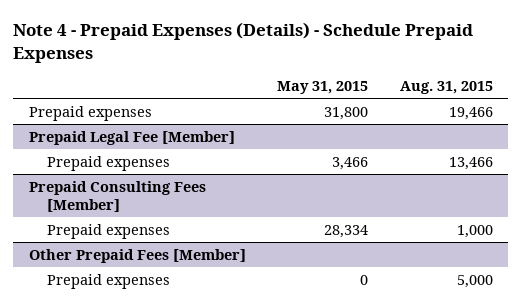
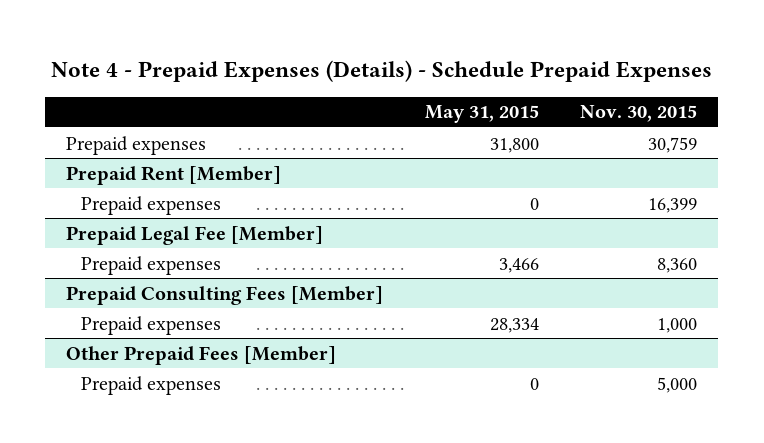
[399,81,493,95] Aug. 31, 2015 -> none
none -> [580,105,698,123] Nov. 30, 2015
none -> [66,165,282,185] Prepaid Rent [Member]
none -> [81,195,222,215] Prepaid expenses

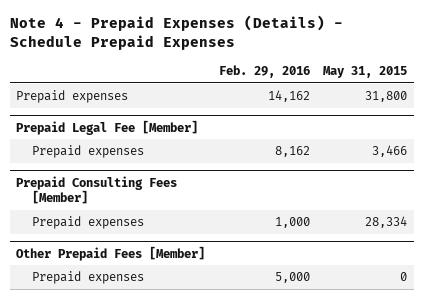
[580,105,698,123] Nov. 30, 2015 -> none
none -> [218,64,310,78] Feb. 29, 2016
[66,165,282,185] Prepaid Rent [Member] -> none
[81,195,222,215] Prepaid expenses -> none

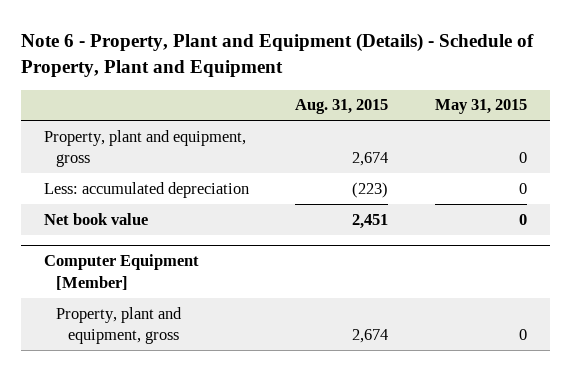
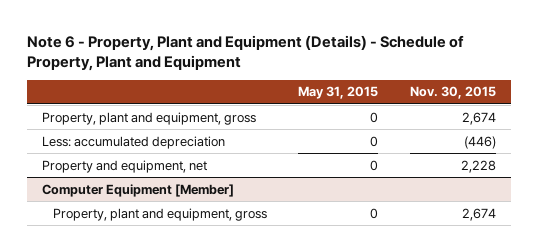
[295,99,389,115] Aug. 31, 2015 -> none
none -> [409,86,496,100] Nov. 30, 2015
[44,212,149,225] Net book value -> [42,159,208,173] Property and equipment, net

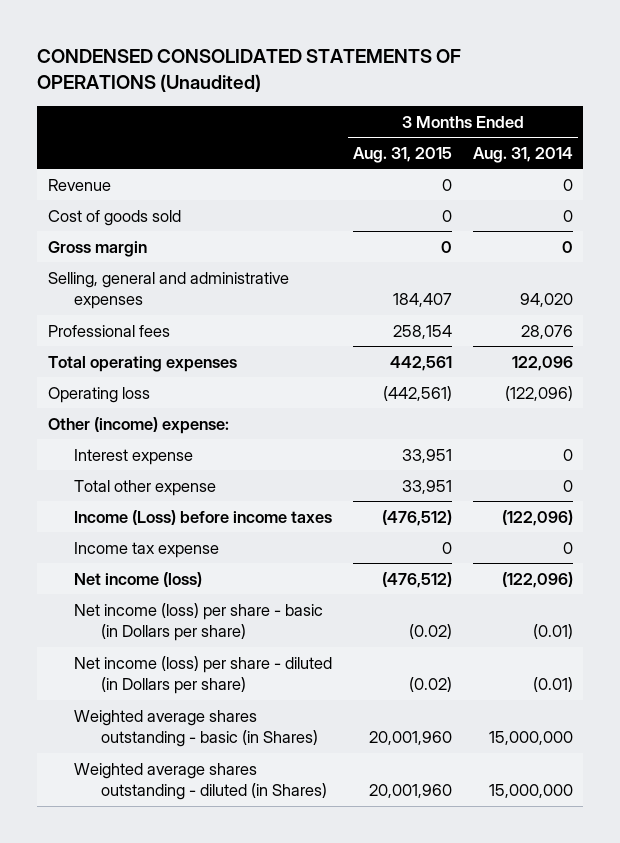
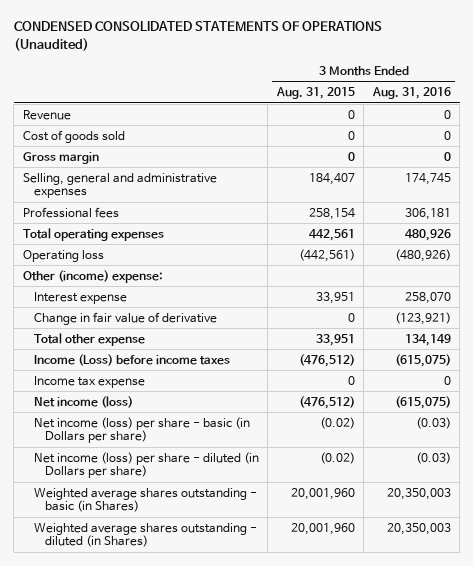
[472,146,573,163] Aug. 31, 2014 -> none
none -> [371,87,451,100] Aug. 31, 2016
none -> [33,311,217,325] Change in fair value of derivative

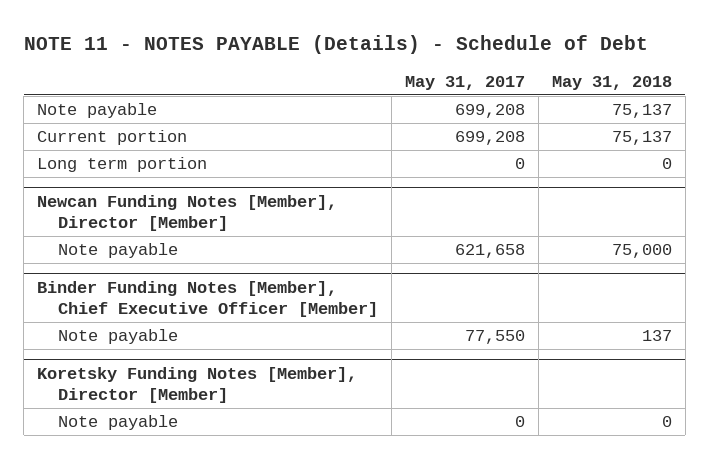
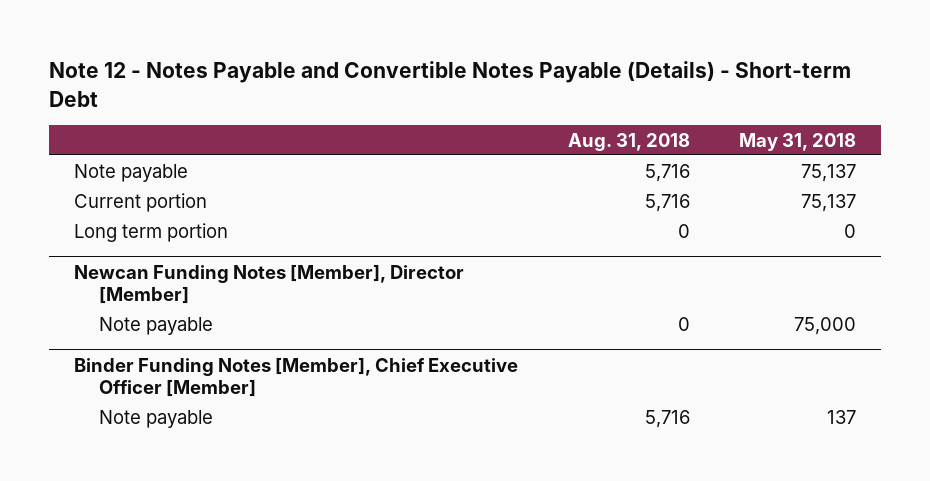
[23,35,648,55] NOTE 11 - NOTES PAYABLE (Details) - Schedule of Debt -> [49,60,852,107] Note 12 - Notes Payable and Convertible Notes Payable (Details) - Short-term Debt
[405,75,526,90] May 31, 2017 -> none
none -> [567,132,690,151] Aug. 31, 2018
[37,366,358,403] Koretsky Funding Notes [Member], Director [Member] -> none
[58,415,179,431] Note payable -> none

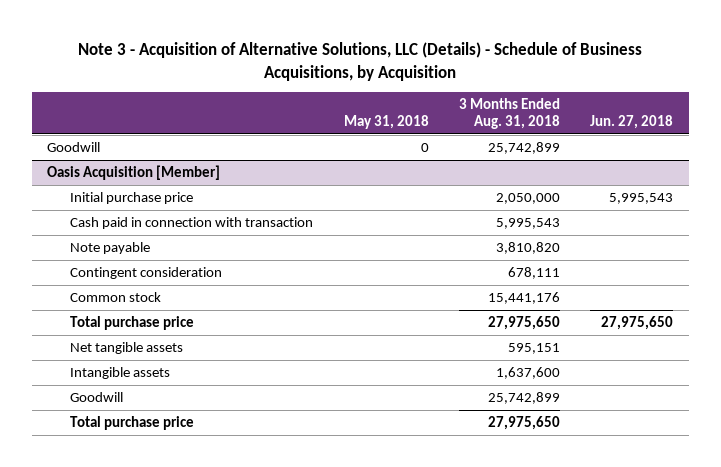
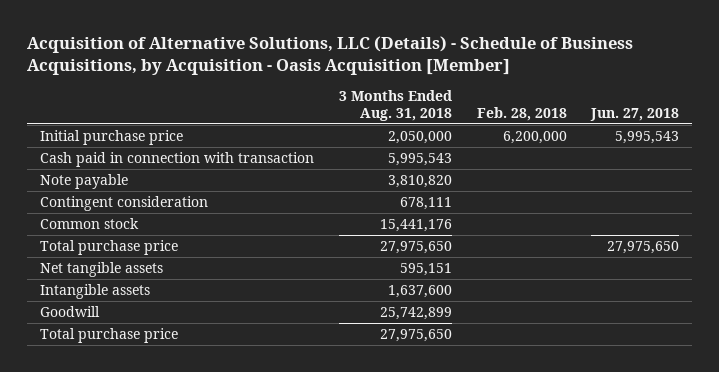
[78,41,643,81] Note 3 - Acquisition of Alternative Solutions, LLC (Details) - Schedule of Business Acquisitions, by Acquisition -> [27,36,634,76] Acquisition of Alternative Solutions, LLC (Details) - Schedule of Business Acquisitions, by Acquisition - Oasis Acquisition [Member]
[343,115,429,130] May 31, 2018 -> none
none -> [476,106,567,121] Feb. 28, 2018
[47,142,101,153] Goodwill -> none
[47,165,221,181] Oasis Acquisition [Member] -> none

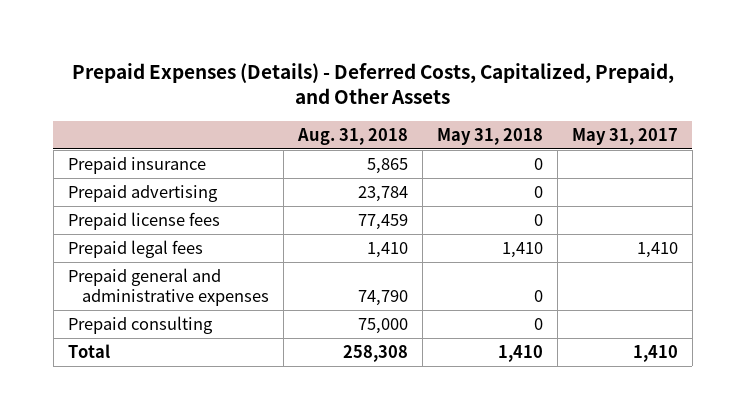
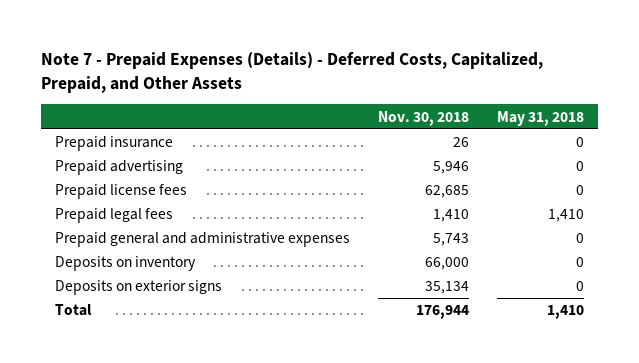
[71,62,674,105] Prepaid Expenses (Details) - Deferred Costs, Capitalized, Prepaid, and Other Assets -> [41,52,544,94] Note 7 - Prepaid Expenses (Details) - Deferred Costs, Capitalized, Prepaid, and Other Assets
[296,127,408,145] Aug. 31, 2018 -> none
[571,127,678,145] May 31, 2017 -> none
none -> [378,110,470,126] Nov. 30, 2018
[67,315,213,334] Prepaid consulting -> none
none -> [55,256,197,272] Deposits on inventory
none -> [55,280,223,296] Deposits on exterior signs

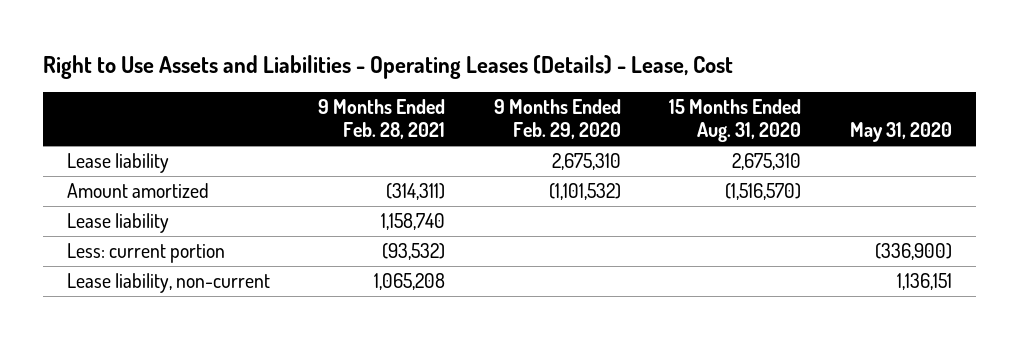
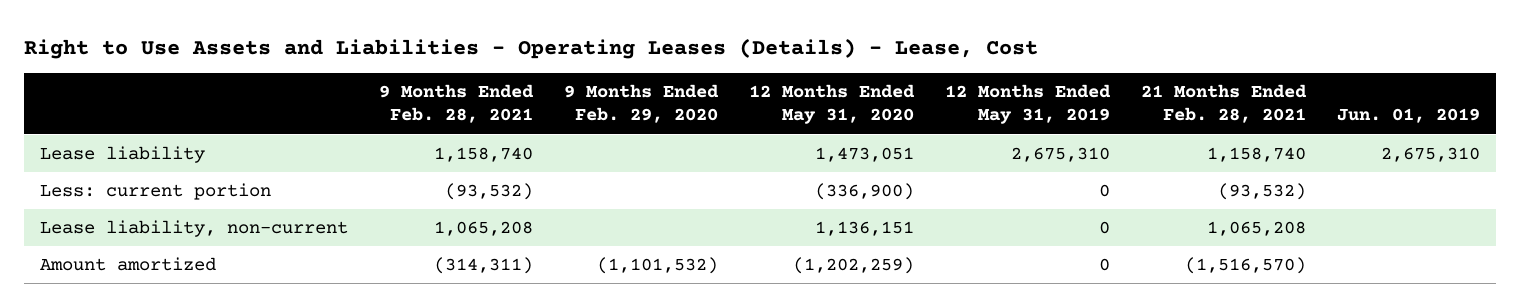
[669,99,802,143] 15 Months Ended Aug. 31, 2020 -> none
[849,122,952,143] May 31, 2020 -> none
none -> [748,84,915,125] 12 Months Ended May 31, 2020
none -> [944,84,1111,125] 12 Months Ended May 31, 2019
none -> [1141,84,1308,124] 21 Months Ended Feb. 28, 2021
none -> [1337,108,1481,124] Jun. 01, 2019
[66,153,169,174] Lease liability -> none
[66,183,209,199] Amount amortized -> [39,257,216,272] Amount amortized

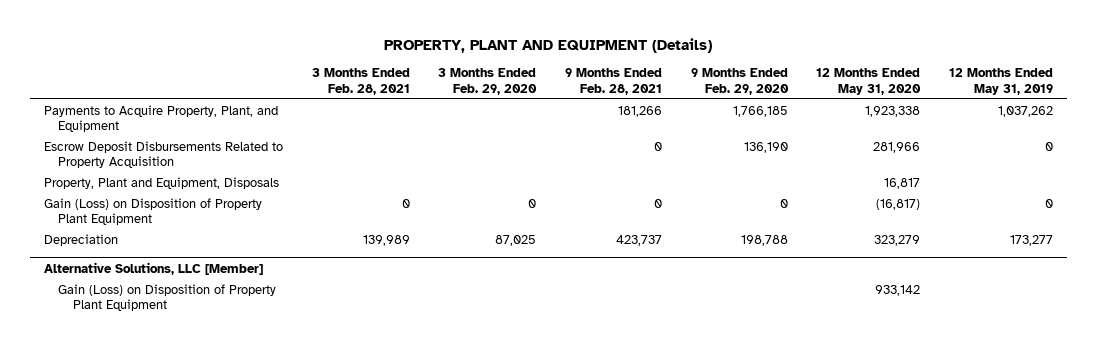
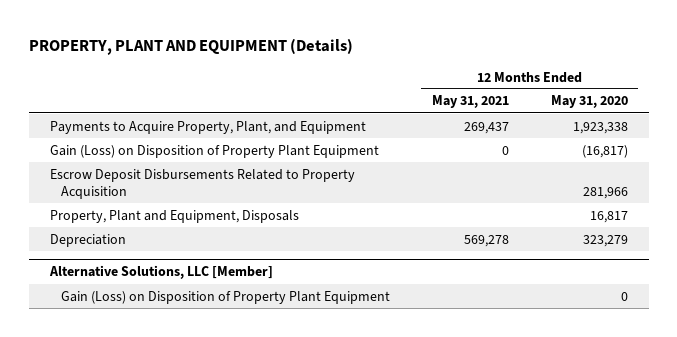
[311,68,410,95] 3 Months Ended Feb. 28, 2021 -> none
[438,68,538,95] 3 Months Ended Feb. 29, 2020 -> none
[564,68,662,95] 9 Months Ended Feb. 28, 2021 -> none
[690,68,789,95] 9 Months Ended Feb. 29, 2020 -> none
[948,68,1053,95] 12 Months Ended May 31, 2019 -> none
none -> [431,95,509,109] May 31, 2021
[43,197,262,226] Gain (Loss) on Disposition of Property Plant Equipment -> [49,144,379,158] Gain (Loss) on Disposition of Property Plant Equipment
[875,284,921,296] 933,142 -> [620,291,628,301] 0

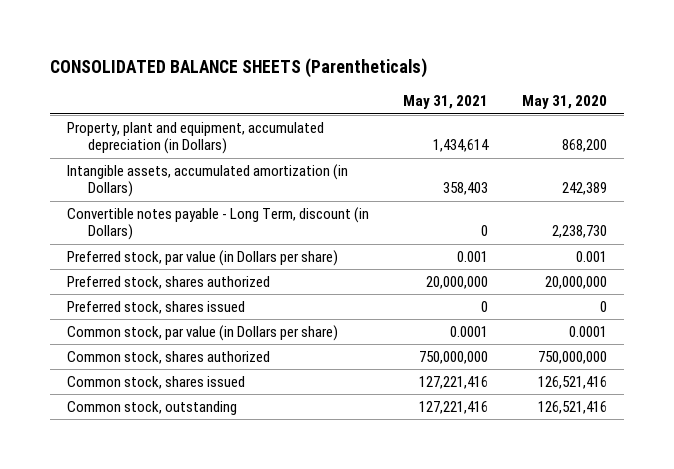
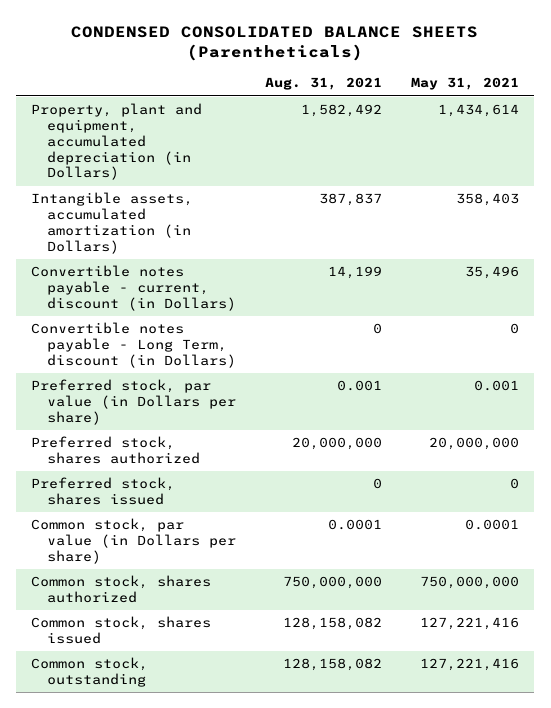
[49,58,427,79] CONSOLIDATED BALANCE SHEETS (Parentheticals) -> [71,25,479,61] CONDENSED CONSOLIDATED BALANCE SHEETS (Parentheticals)
[522,95,608,110] May 31, 2020 -> none
none -> [264,77,382,91] Aug. 31, 2021
none -> [31,265,236,311] Convertible notes payable - current, discount (in Dollars)

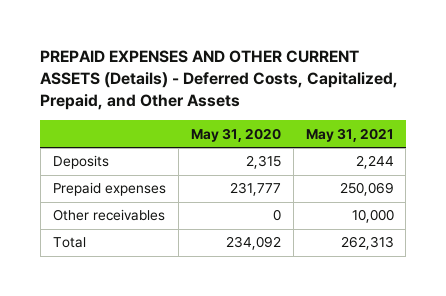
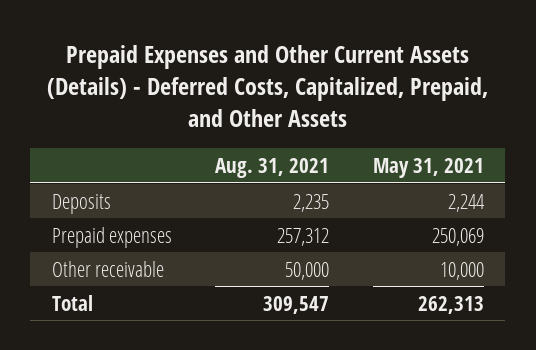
[40,50,399,111] PREPAID EXPENSES AND OTHER CURRENT ASSETS (Details) - Deferred Costs, Capitalized, Prepaid, and Other Assets -> [46,44,488,128] Prepaid Expenses and Other Current Assets (Details) - Deferred Costs, Capitalized, Prepaid, and Other Assets
[190,127,281,142] May 31, 2020 -> none
none -> [215,157,330,178] Aug. 31, 2021
[52,209,165,222] Other receivables -> [52,260,165,277] Other receivable

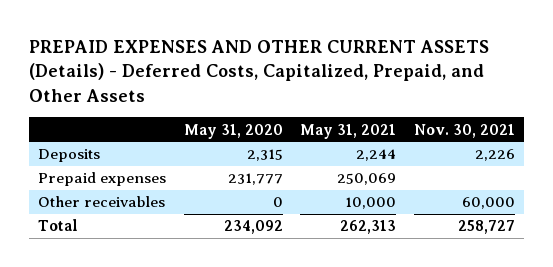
[46,44,488,128] Prepaid Expenses and Other Current Assets (Details) - Deferred Costs, Capitalized, Prepaid, and Other Assets -> [29,40,490,102] PREPAID EXPENSES AND OTHER CURRENT ASSETS (Details) - Deferred Costs, Capitalized, Prepaid, and Other Assets
[215,157,330,178] Aug. 31, 2021 -> none
none -> [183,123,283,139] May 31, 2020
none -> [413,123,515,138] Nov. 30, 2021
[52,260,165,277] Other receivable -> [37,196,165,208] Other receivables

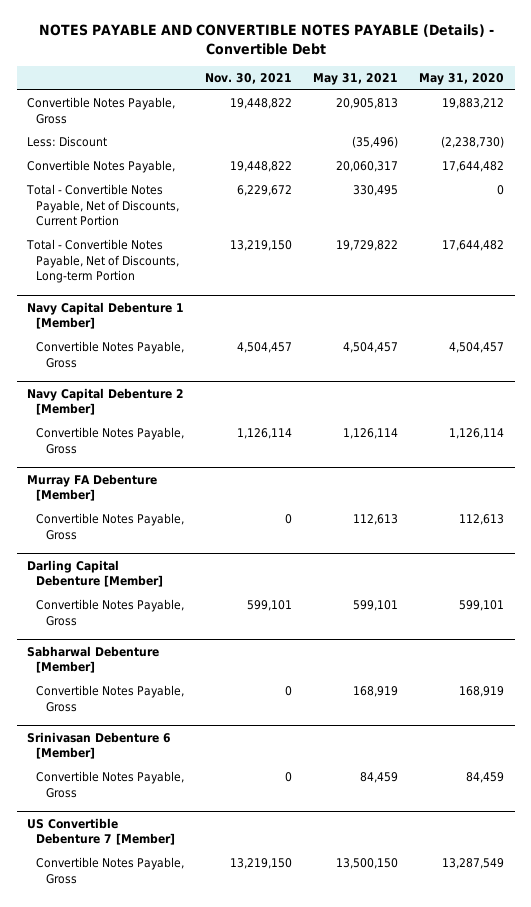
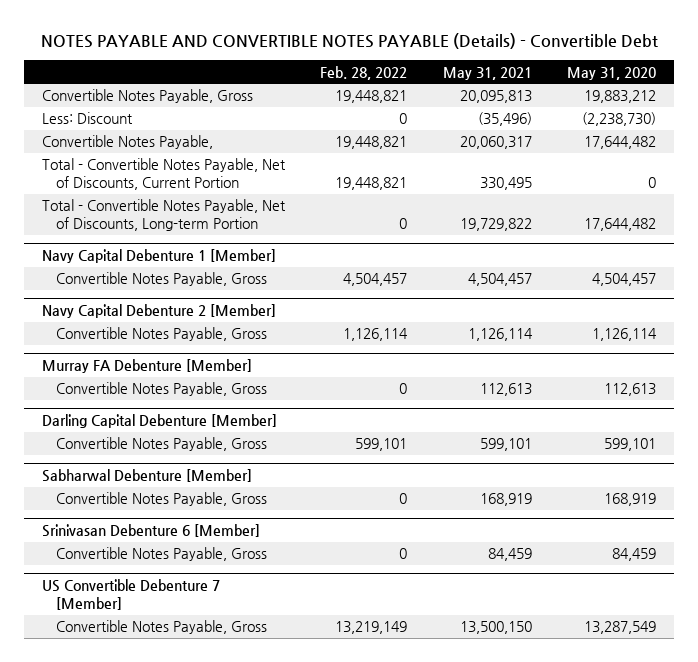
[205,73,293,85] Nov. 30, 2021 -> none
none -> [320,65,408,80] Feb. 28, 2022
[336,98,399,110] 20,905,813 -> [459,90,532,104] 20,095,813

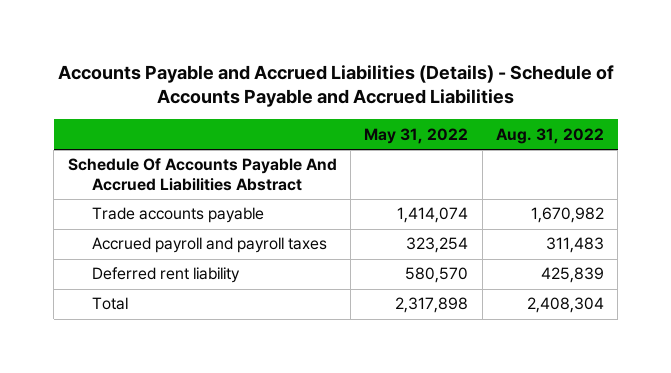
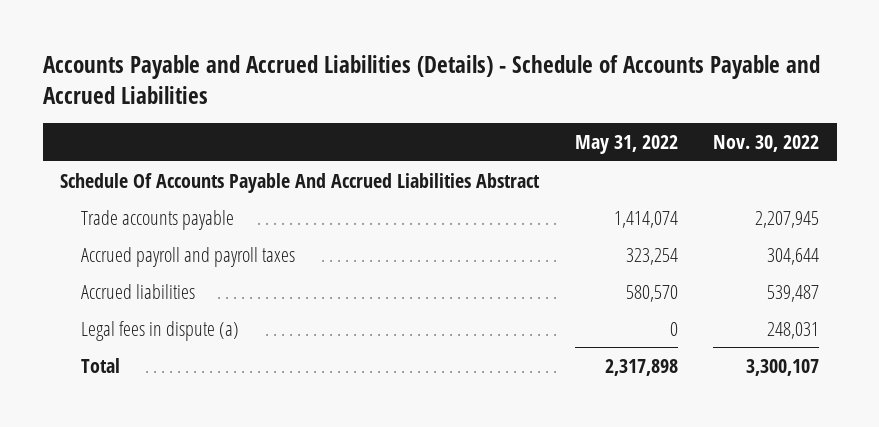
[495,127,604,144] Aug. 31, 2022 -> none
none -> [712,134,819,152] Nov. 30, 2022
[92,267,241,284] Deferred rent liability -> [81,283,196,299] Accrued liabilities
none -> [81,320,240,341] Legal fees in dispute (a)

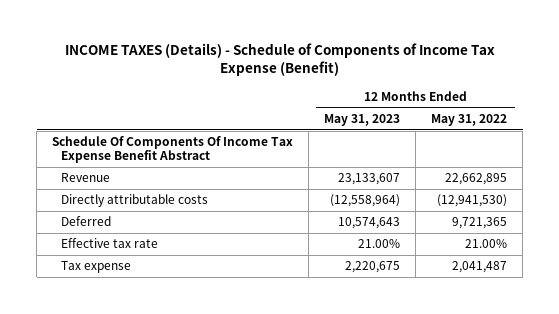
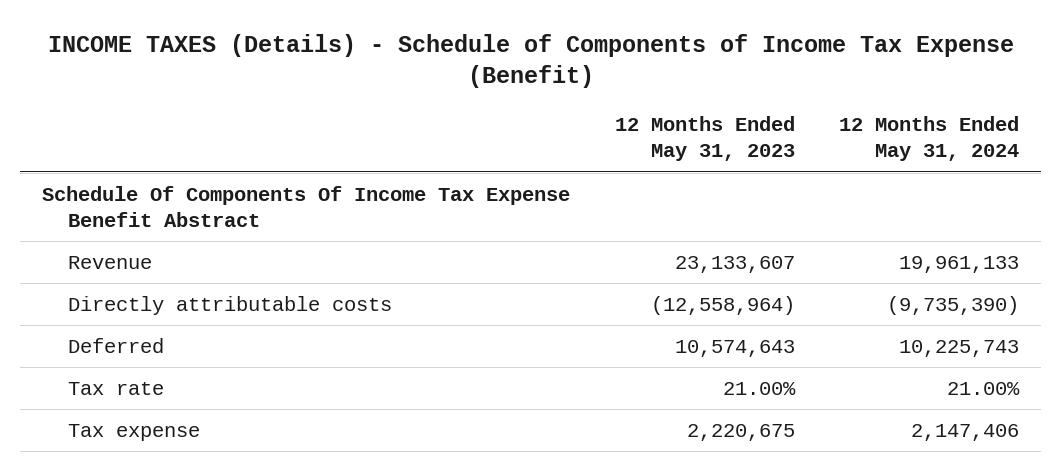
[431,113,508,126] May 31, 2022 -> none
none -> [839,116,1020,162] 12 Months Ended May 31, 2024
[60,238,158,249] Effective tax rate -> [68,381,165,395] Tax rate

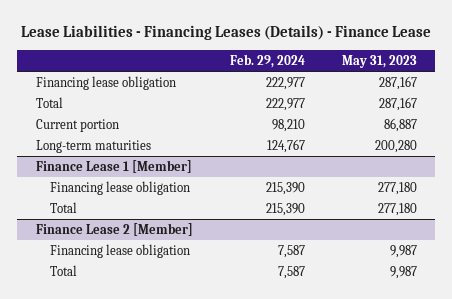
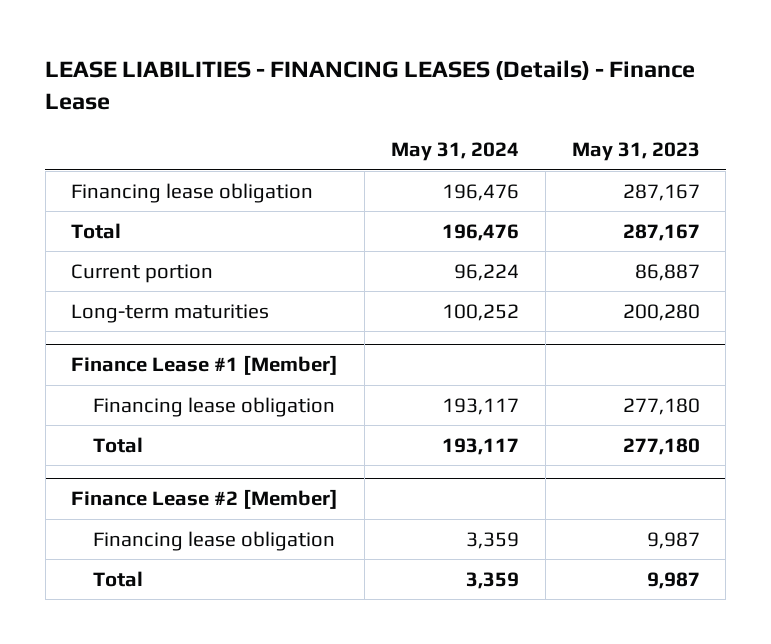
[21,25,432,41] Lease Liabilities - Financing Leases (Details) - Finance Lease -> [45,59,696,110] LEASE LIABILITIES - FINANCING LEASES (Details) - Finance Lease
[229,54,305,69] Feb. 29, 2024 -> none
none -> [390,142,519,162] May 31, 2024
[35,159,192,173] Finance Lease 1 [Member] -> [71,355,339,376] Finance Lease #1 [Member]
[35,222,193,236] Finance Lease 2 [Member] -> [71,489,339,510] Finance Lease #2 [Member]

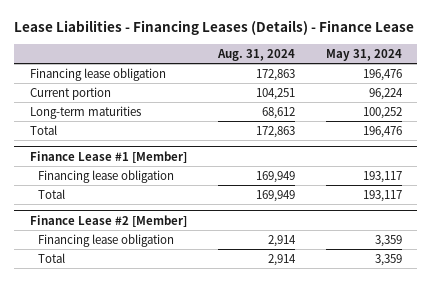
[45,59,696,110] LEASE LIABILITIES - FINANCING LEASES (Details) - Finance Lease -> [14,20,415,36] Lease Liabilities - Financing Leases (Details) - Finance Lease
[571,142,700,162] May 31, 2023 -> none
none -> [216,49,295,62] Aug. 31, 2024
[71,222,122,239] Total -> [29,124,57,135] Total

